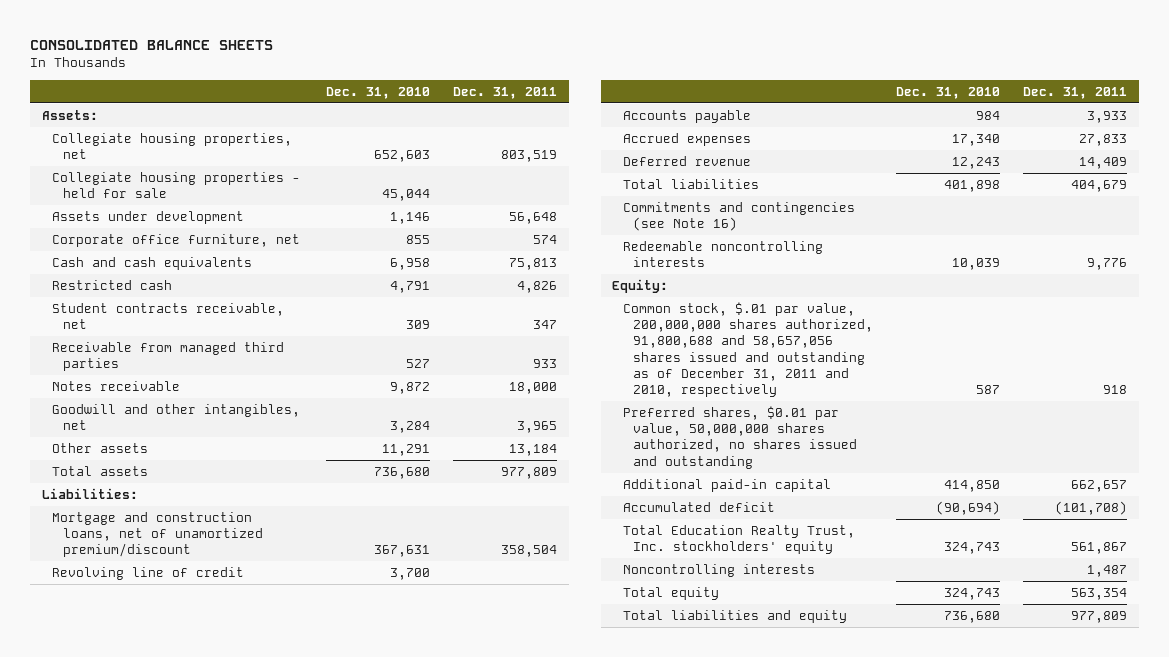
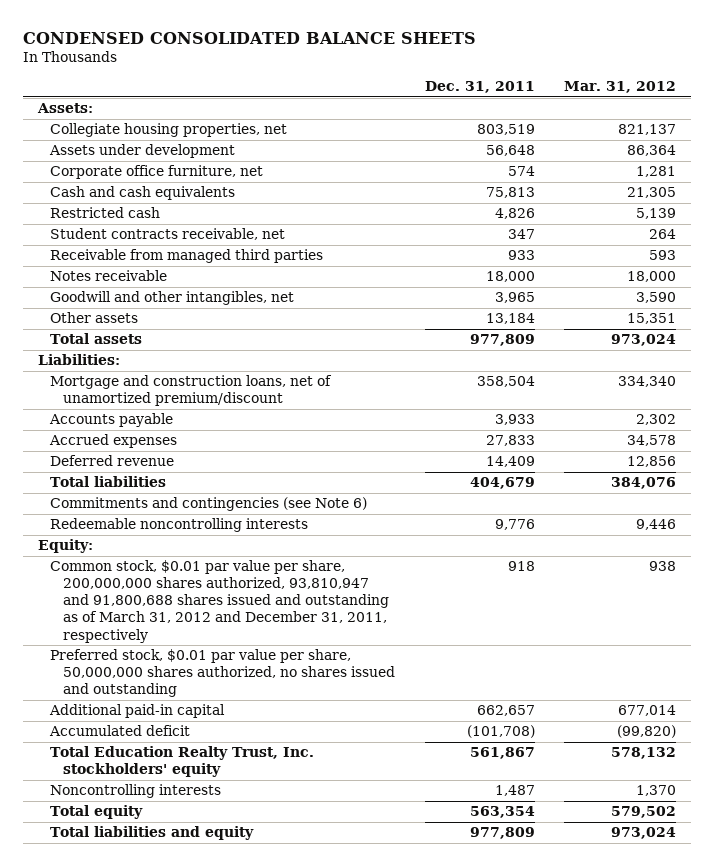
[30,40,274,51] CONSOLIDATED BALANCE SHEETS -> [22,31,476,44] CONDENSED CONSOLIDATED BALANCE SHEETS
[325,86,430,99] Dec. 31, 2010 -> none
none -> [564,81,677,94] Mar. 31, 2012
[52,171,301,199] Collegiate housing properties - held for sale -> none
[52,566,245,580] Revolving line of credit -> none
[622,201,855,232] Commitments and contingencies (see Note 16) -> [50,497,368,512] Commitments and contingencies (see Note 6)
[622,301,873,398] Common stock, $.01 par value, 200,000,000 shares authorized, 91,800,688 and 58,657,056 shares issued and outstanding as of December 31, 2011 and 2010, respectively -> [50,560,389,643] Common stock, $0.01 par value per share, 200,000,000 shares authorized, 93,810,947 and 91,800,688 shares issued and outstanding as of March 31, 2012 and December 31, 2011, respectively
[622,405,857,469] Preferred shares, $0.01 par value, 50,000,000 shares authorized, no shares issued and outstanding -> [50,649,395,698] Preferred stock, $0.01 par value per share, 50,000,000 shares authorized, no shares issued and outstanding

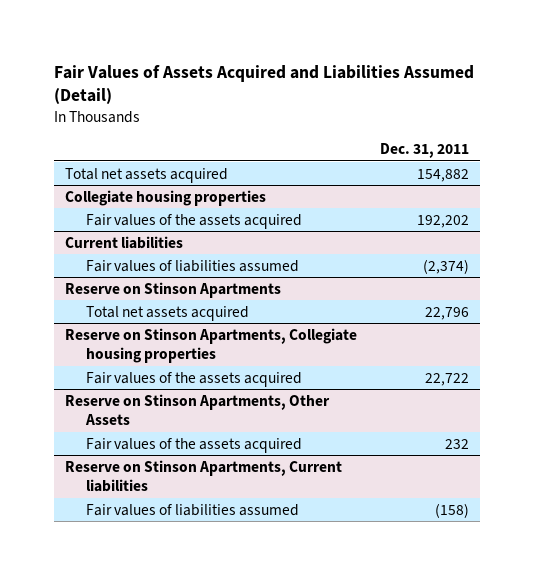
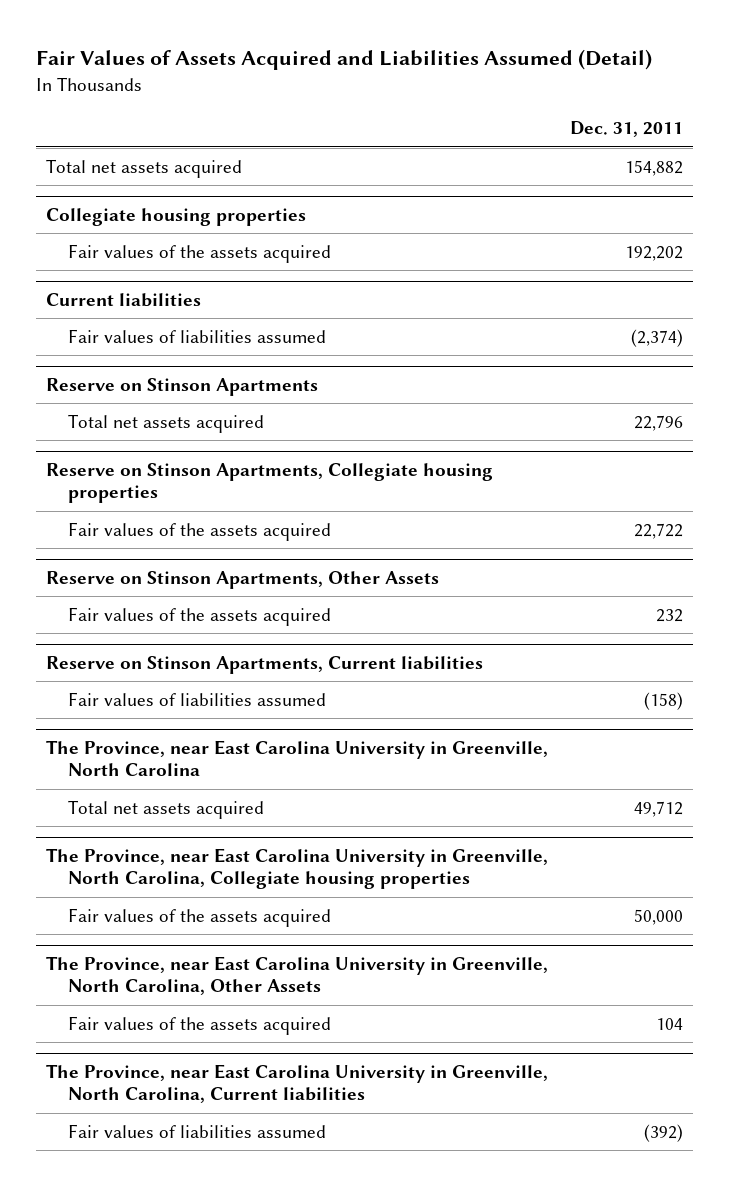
none -> [46,739,549,777] The Province, near East Carolina University in Greenville, North Carolina
none -> [68,799,265,819] Total net assets acquired
none -> [46,847,549,890] The Province, near East Carolina University in Greenville, North Carolina, Collegiate housing properties
none -> [68,907,332,927] Fair values of the assets acquired
none -> [46,955,549,996] The Province, near East Carolina University in Greenville, North Carolina, Other Assets
none -> [68,1015,332,1035] Fair values of the assets acquired
none -> [46,1063,549,1104] The Province, near East Carolina University in Greenville, North Carolina, Current liabilities
none -> [68,1123,327,1138] Fair values of liabilities assumed

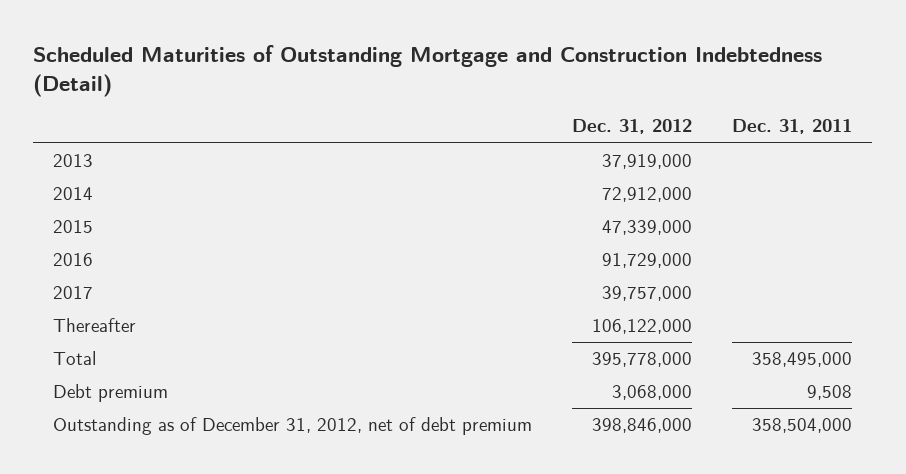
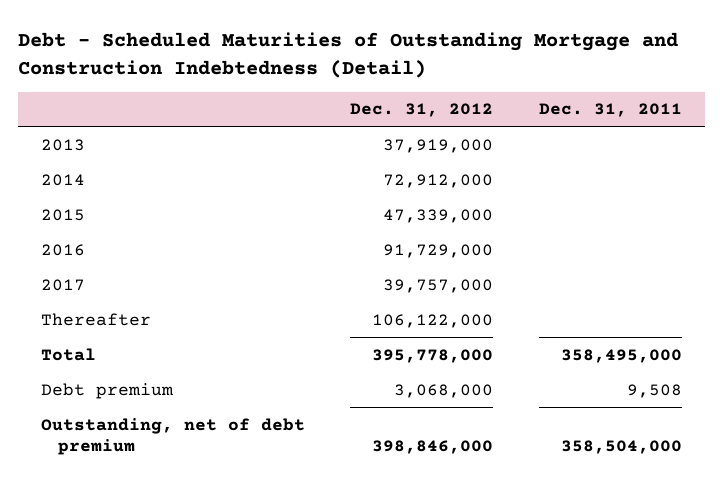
[33,45,823,97] Scheduled Maturities of Outstanding Mortgage and Construction Indebtedness (Detail) -> [17,31,678,78] Debt - Scheduled Maturities of Outstanding Mortgage and Construction Indebtedness (Detail)
[53,417,533,436] Outstanding as of December 31, 2012, net of debt premium -> [40,417,305,455] Outstanding, net of debt premium

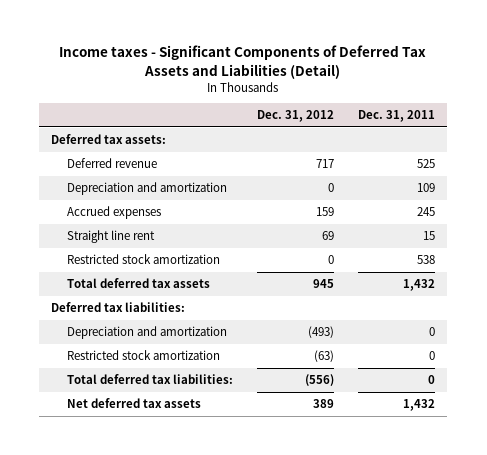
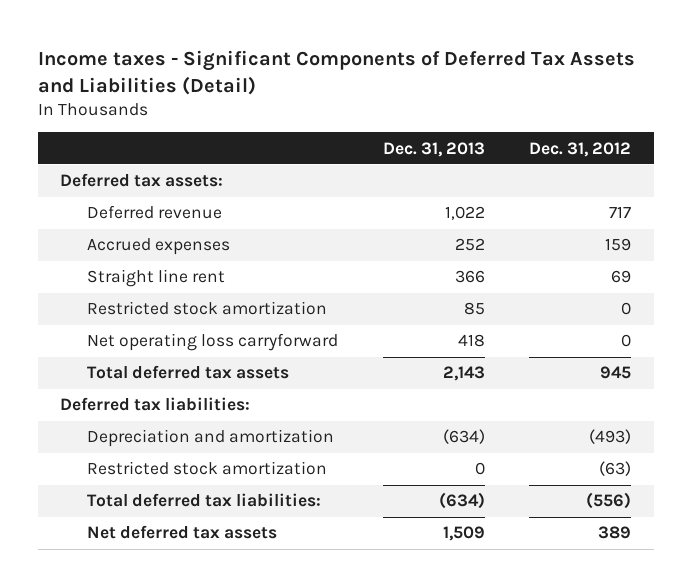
[358,110,436,123] Dec. 31, 2011 -> none
none -> [382,141,485,157] Dec. 31, 2013
[67,182,228,196] Depreciation and amortization -> none
none -> [86,333,338,352] Net operating loss carryforward

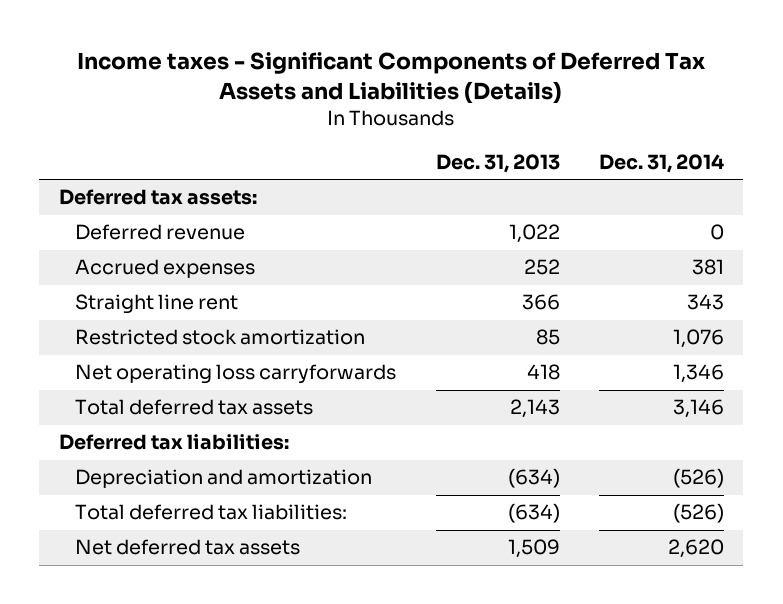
[37,49,635,95] Income taxes - Significant Components of Deferred Tax Assets and Liabilities (Detail) -> [77,52,707,105] Income taxes - Significant Components of Deferred Tax Assets and Liabilities (Details)
[529,141,632,157] Dec. 31, 2012 -> none
none -> [598,153,724,173] Dec. 31, 2014
[86,333,338,352] Net operating loss carryforward -> [75,364,397,385] Net operating loss carryforwards
[86,461,327,476] Restricted stock amortization -> none

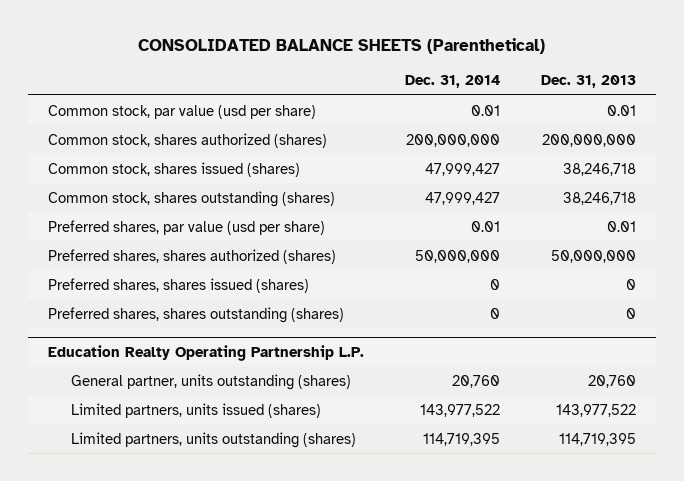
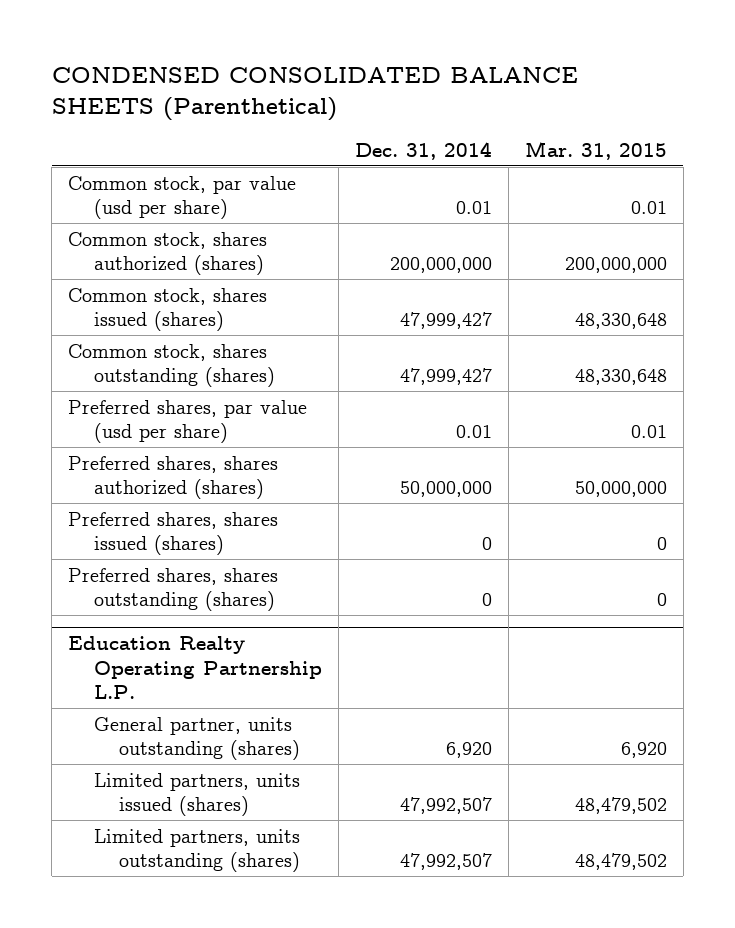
[138,37,546,54] CONSOLIDATED BALANCE SHEETS (Parenthetical) -> [51,66,578,121] CONDENSED CONSOLIDATED BALANCE SHEETS (Parenthetical)
[540,75,636,89] Dec. 31, 2013 -> none
none -> [524,140,667,160] Mar. 31, 2015
[452,374,501,388] 20,760 -> [445,742,492,759] 6,920
[420,403,501,417] 143,977,522 -> [399,797,492,815] 47,992,507
[423,432,501,446] 114,719,395 -> [399,853,492,871] 47,992,507

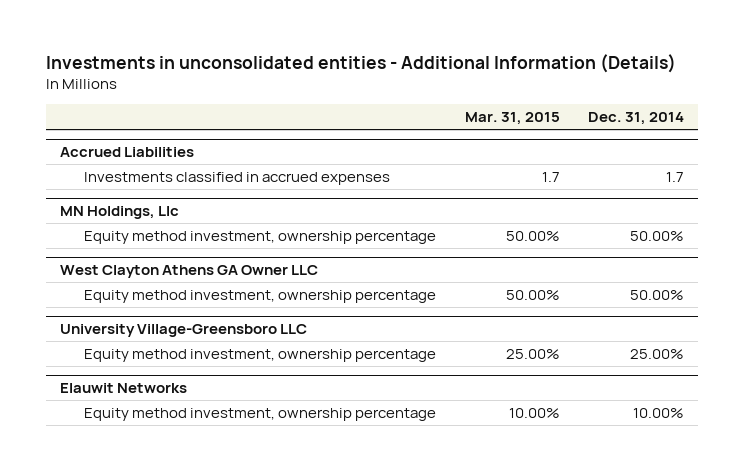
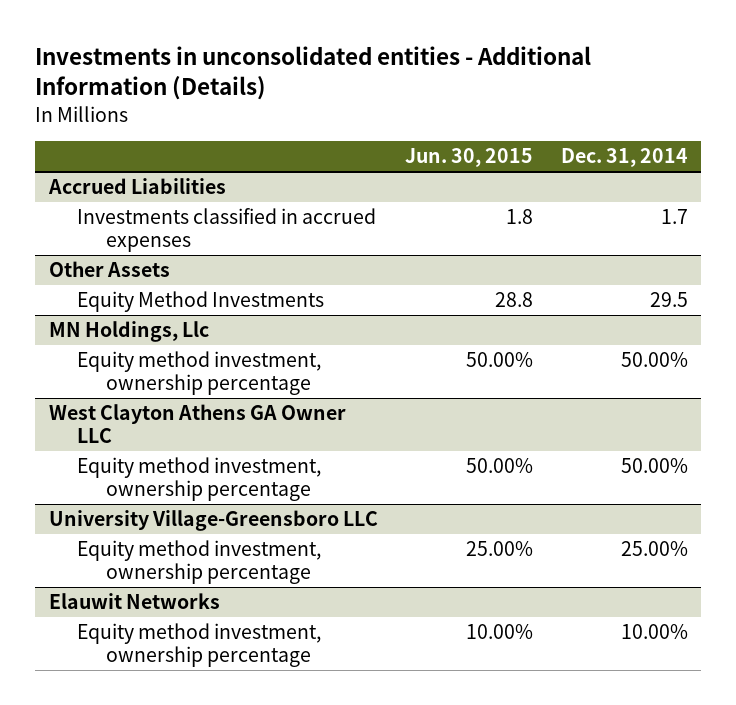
[464,112,560,126] Mar. 31, 2015 -> none
none -> [405,148,534,168] Jun. 30, 2015
none -> [48,261,170,278] Other Assets
none -> [77,291,325,313] Equity Method Investments

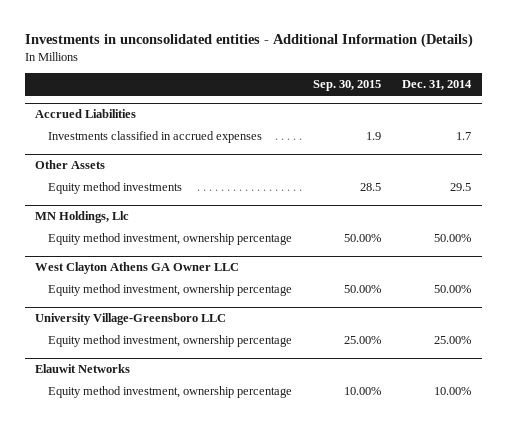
[405,148,534,168] Jun. 30, 2015 -> none
none -> [313,80,382,92] Sep. 30, 2015
[77,291,325,313] Equity Method Investments -> [47,182,182,195] Equity method investments

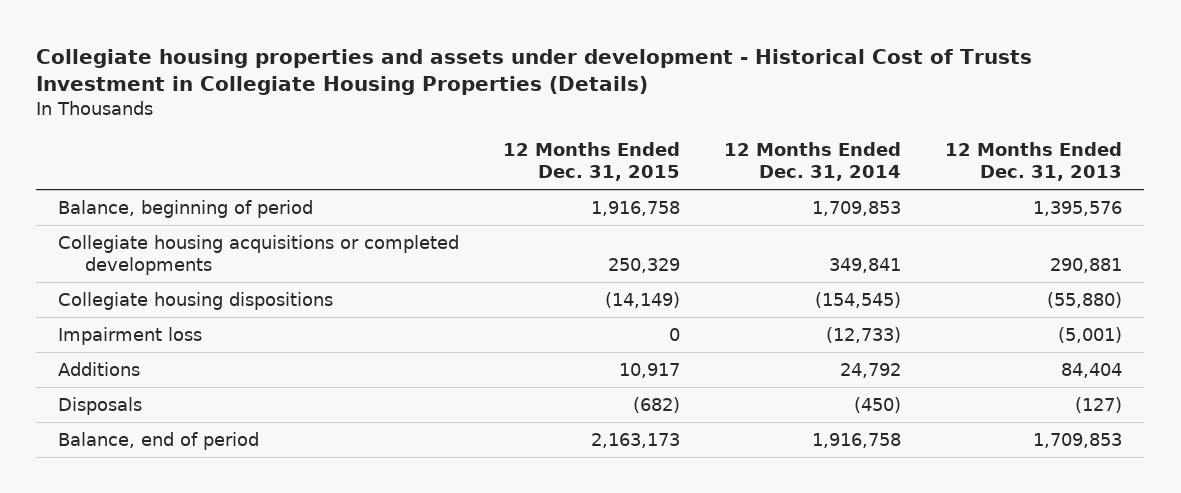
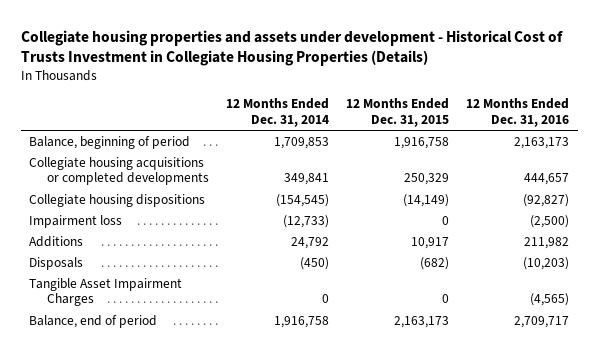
[945,142,1123,182] 12 Months Ended Dec. 31, 2013 -> none
none -> [466,98,570,127] 12 Months Ended Dec. 31, 2016
none -> [29,277,183,307] Tangible Asset Impairment Charges

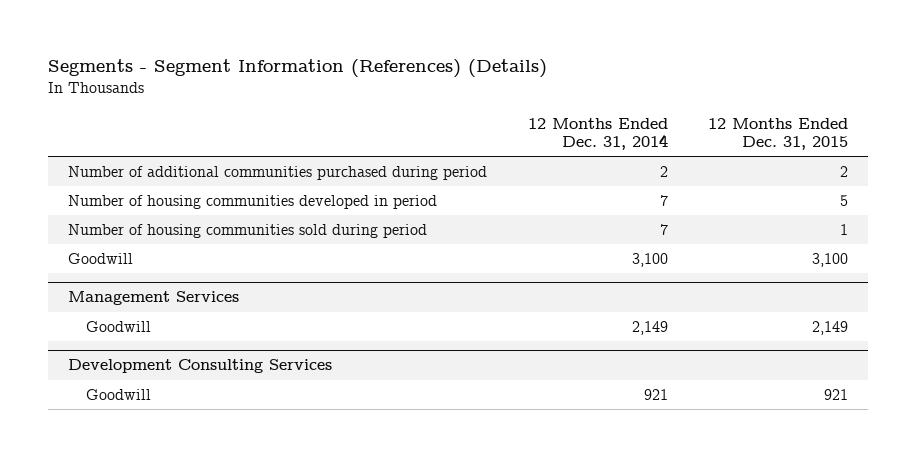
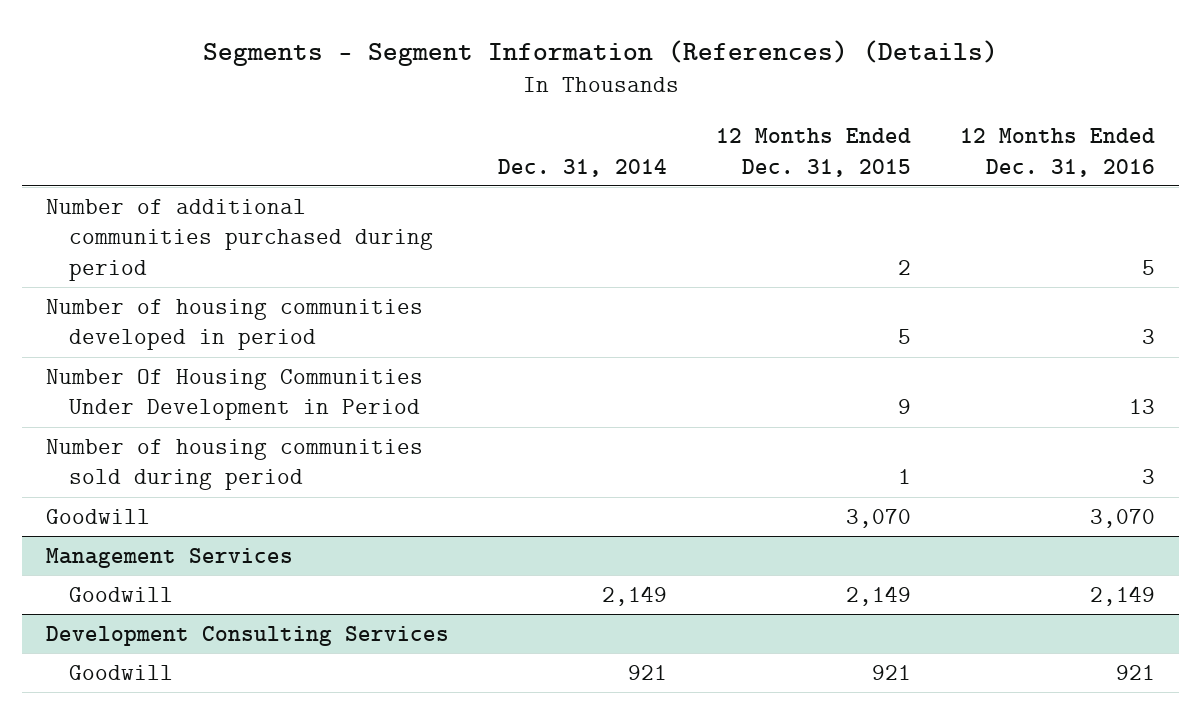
[527,117,668,151] 12 Months Ended Dec. 31, 2014 -> none
none -> [498,158,668,177] Dec. 31, 2014
none -> [959,128,1155,177] 12 Months Ended Dec. 31, 2016
none -> [46,369,424,421] Number Of Housing Communities Under Development in Period
[812,253,849,268] 3,100 -> [846,509,912,529] 3,070

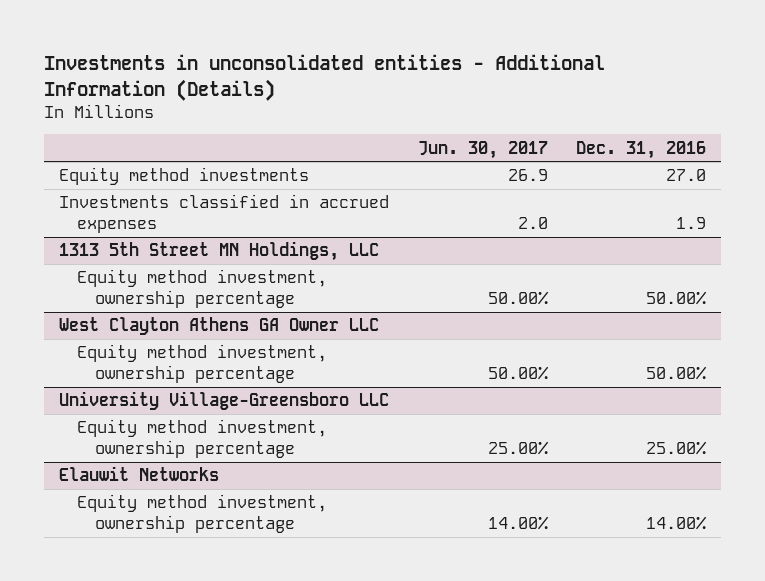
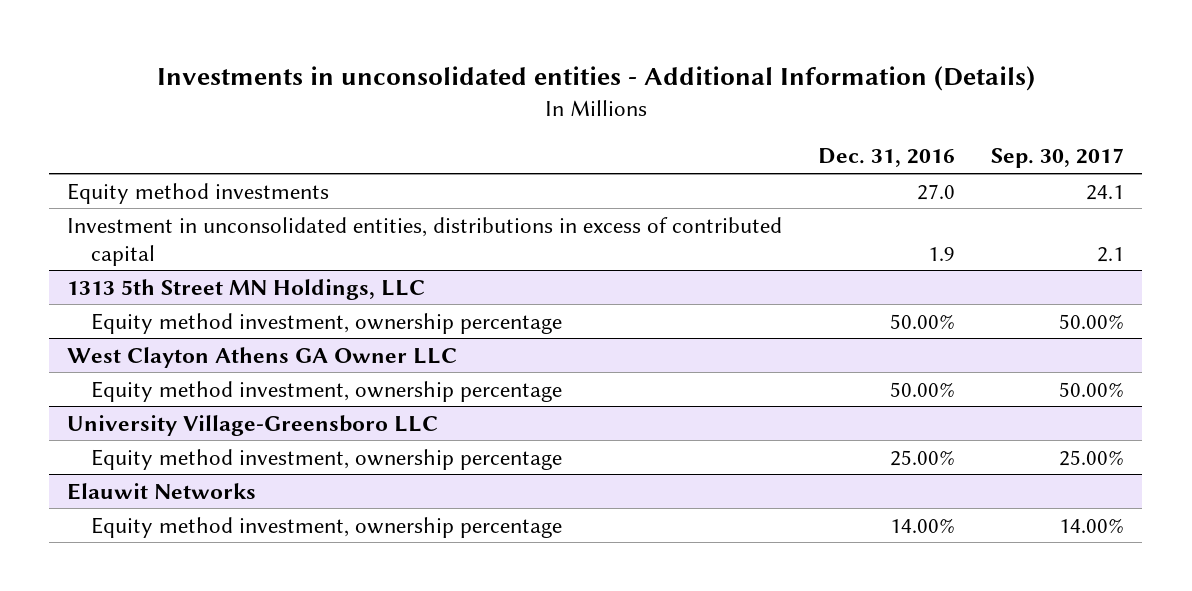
[417,140,548,159] Jun. 30, 2017 -> none
none -> [991,148,1125,169] Sep. 30, 2017
[58,194,389,233] Investments classified in accrued expenses -> none
none -> [67,216,783,266] Investment in unconsolidated entities, distributions in excess of contributed capital

